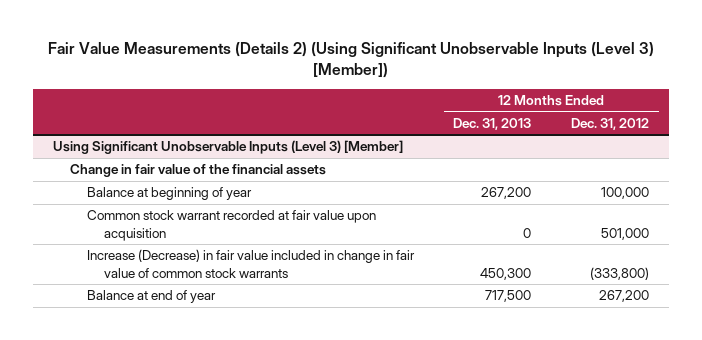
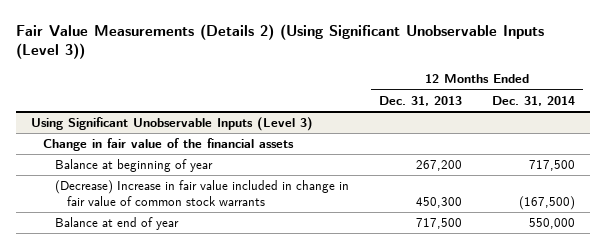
[47,42,654,79] Fair Value Measurements (Details 2) (Using Significant Unobservable Inputs (Level 3) [Member]) -> [15,23,544,60] Fair Value Measurements (Details 2) (Using Significant Unobservable Inputs (Level 3))
[571,117,650,130] Dec. 31, 2012 -> none
none -> [492,95,576,106] Dec. 31, 2014
[52,140,403,155] Using Significant Unobservable Inputs (Level 3) [Member] -> [30,117,313,132] Using Significant Unobservable Inputs (Level 3)
[86,210,376,241] Common stock warrant recorded at fair value upon acquisition -> none
[86,249,415,278] Increase (Decrease) in fair value included in change in fair value of common stock warrants -> [54,180,349,206] (Decrease) Increase in fair value included in change in fair value of common stock warrants

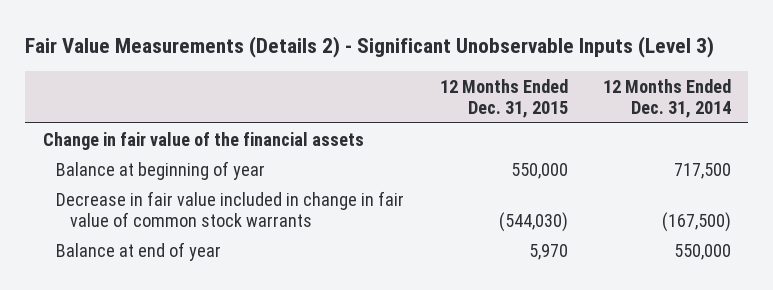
[15,23,544,60] Fair Value Measurements (Details 2) (Using Significant Unobservable Inputs (Level 3)) -> [24,36,714,59] Fair Value Measurements (Details 2) - Significant Unobservable Inputs (Level 3)
[378,95,462,106] Dec. 31, 2013 -> none
none -> [439,78,568,119] 12 Months Ended Dec. 31, 2015
[30,117,313,132] Using Significant Unobservable Inputs (Level 3) -> none
[54,180,349,206] (Decrease) Increase in fair value included in change in fair value of common stock warrants -> [56,190,405,227] Decrease in fair value included in change in fair value of common stock warrants

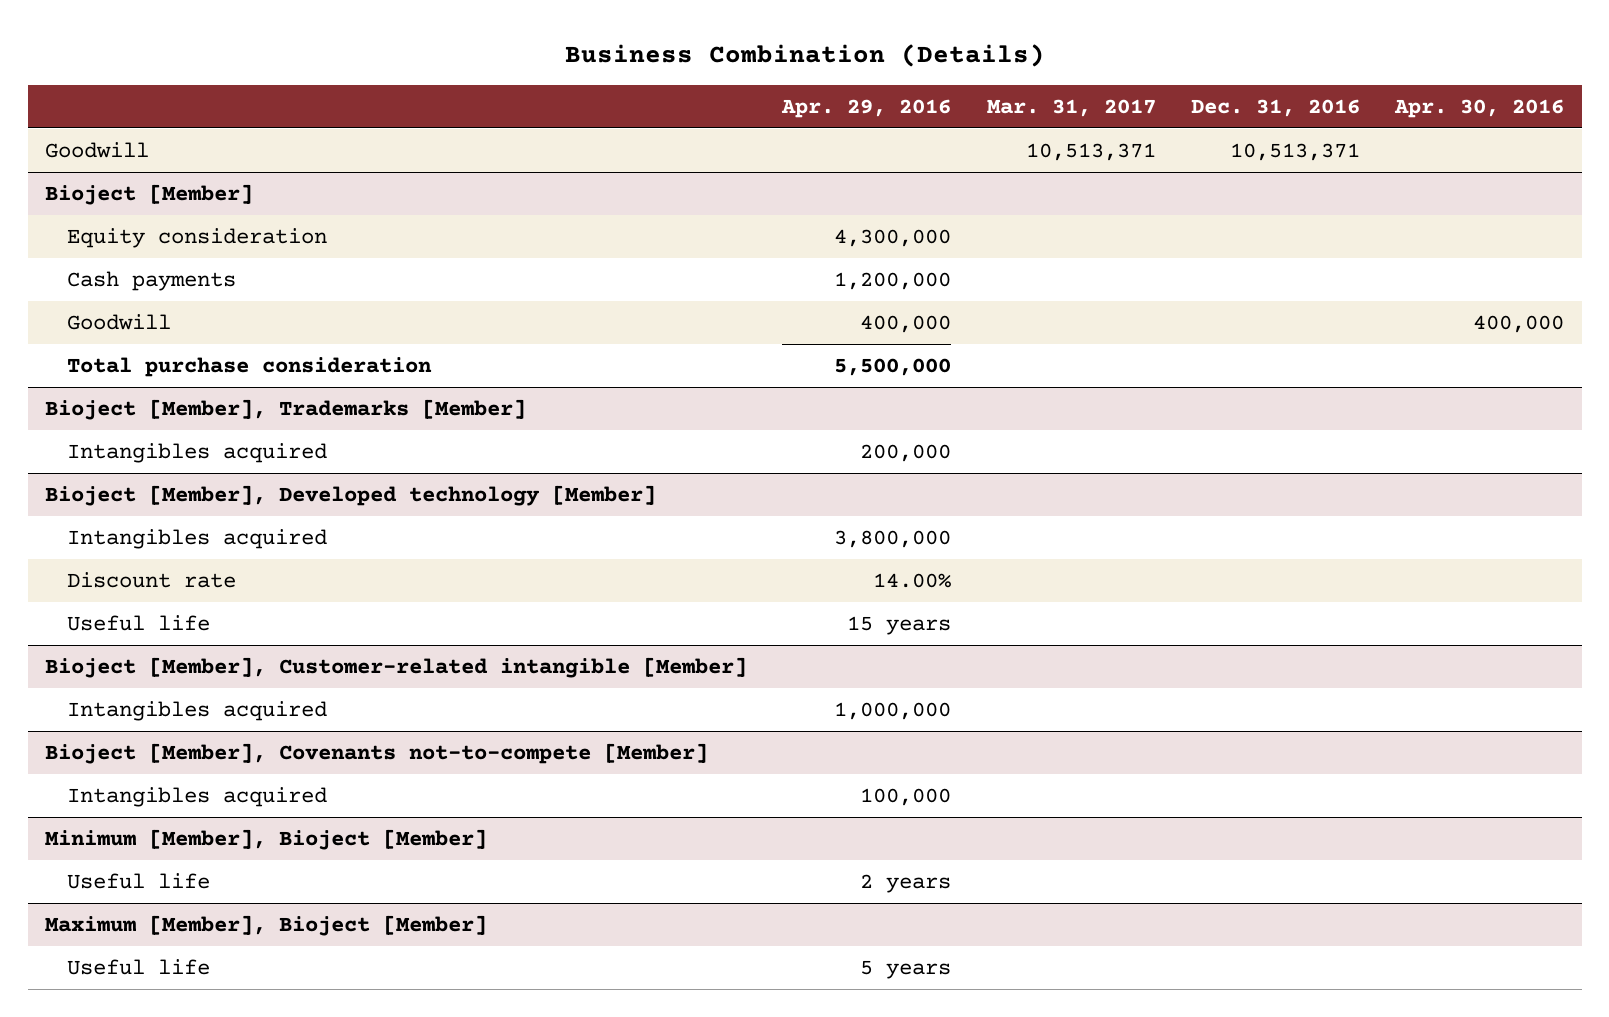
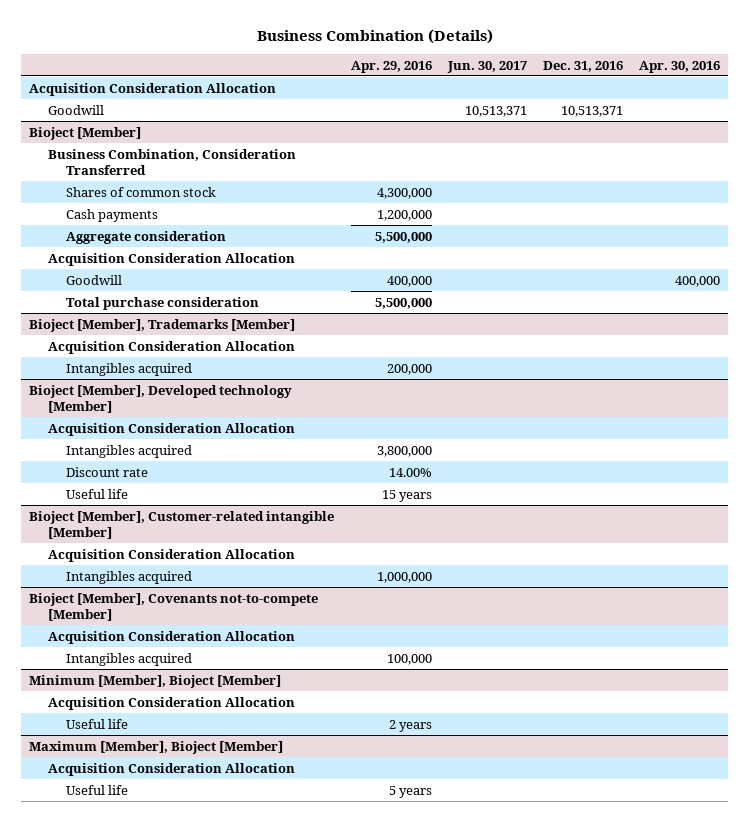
[986,98,1156,117] Mar. 31, 2017 -> none
none -> [446,60,527,73] Jun. 30, 2017
none -> [29,82,277,96] Acquisition Consideration Allocation
none -> [47,148,296,176] Business Combination, Consideration Transferred
[66,227,327,248] Equity consideration -> [66,186,217,197] Shares of common stock
none -> [66,230,227,244] Aggregate consideration
none -> [47,252,295,266] Acquisition Consideration Allocation
none -> [47,340,295,354] Acquisition Consideration Allocation
none -> [47,422,295,436] Acquisition Consideration Allocation
none -> [47,548,295,562] Acquisition Consideration Allocation
none -> [47,630,295,644] Acquisition Consideration Allocation
none -> [47,696,295,710] Acquisition Consideration Allocation
none -> [47,762,295,776] Acquisition Consideration Allocation

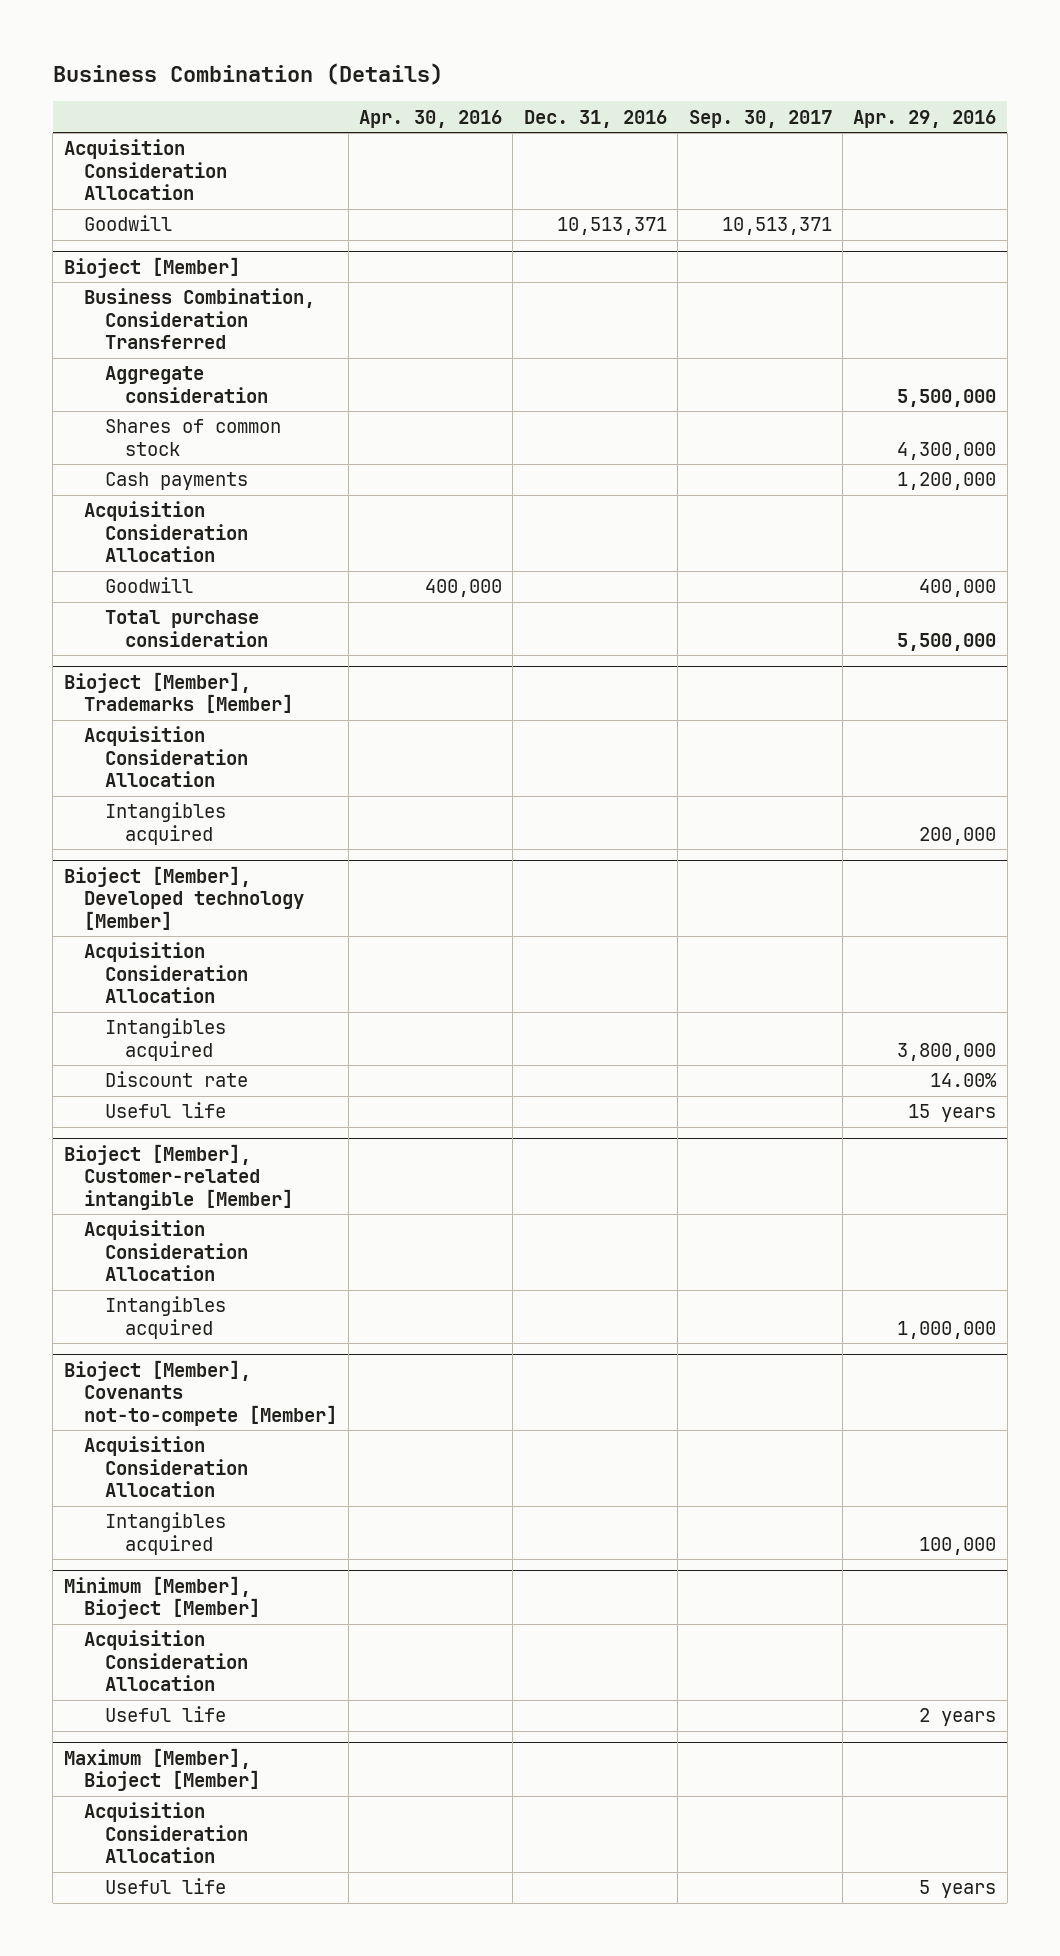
[446,60,527,73] Jun. 30, 2017 -> none
none -> [688,109,832,128] Sep. 30, 2017
[66,230,227,244] Aggregate consideration -> [104,366,269,403] Aggregate consideration

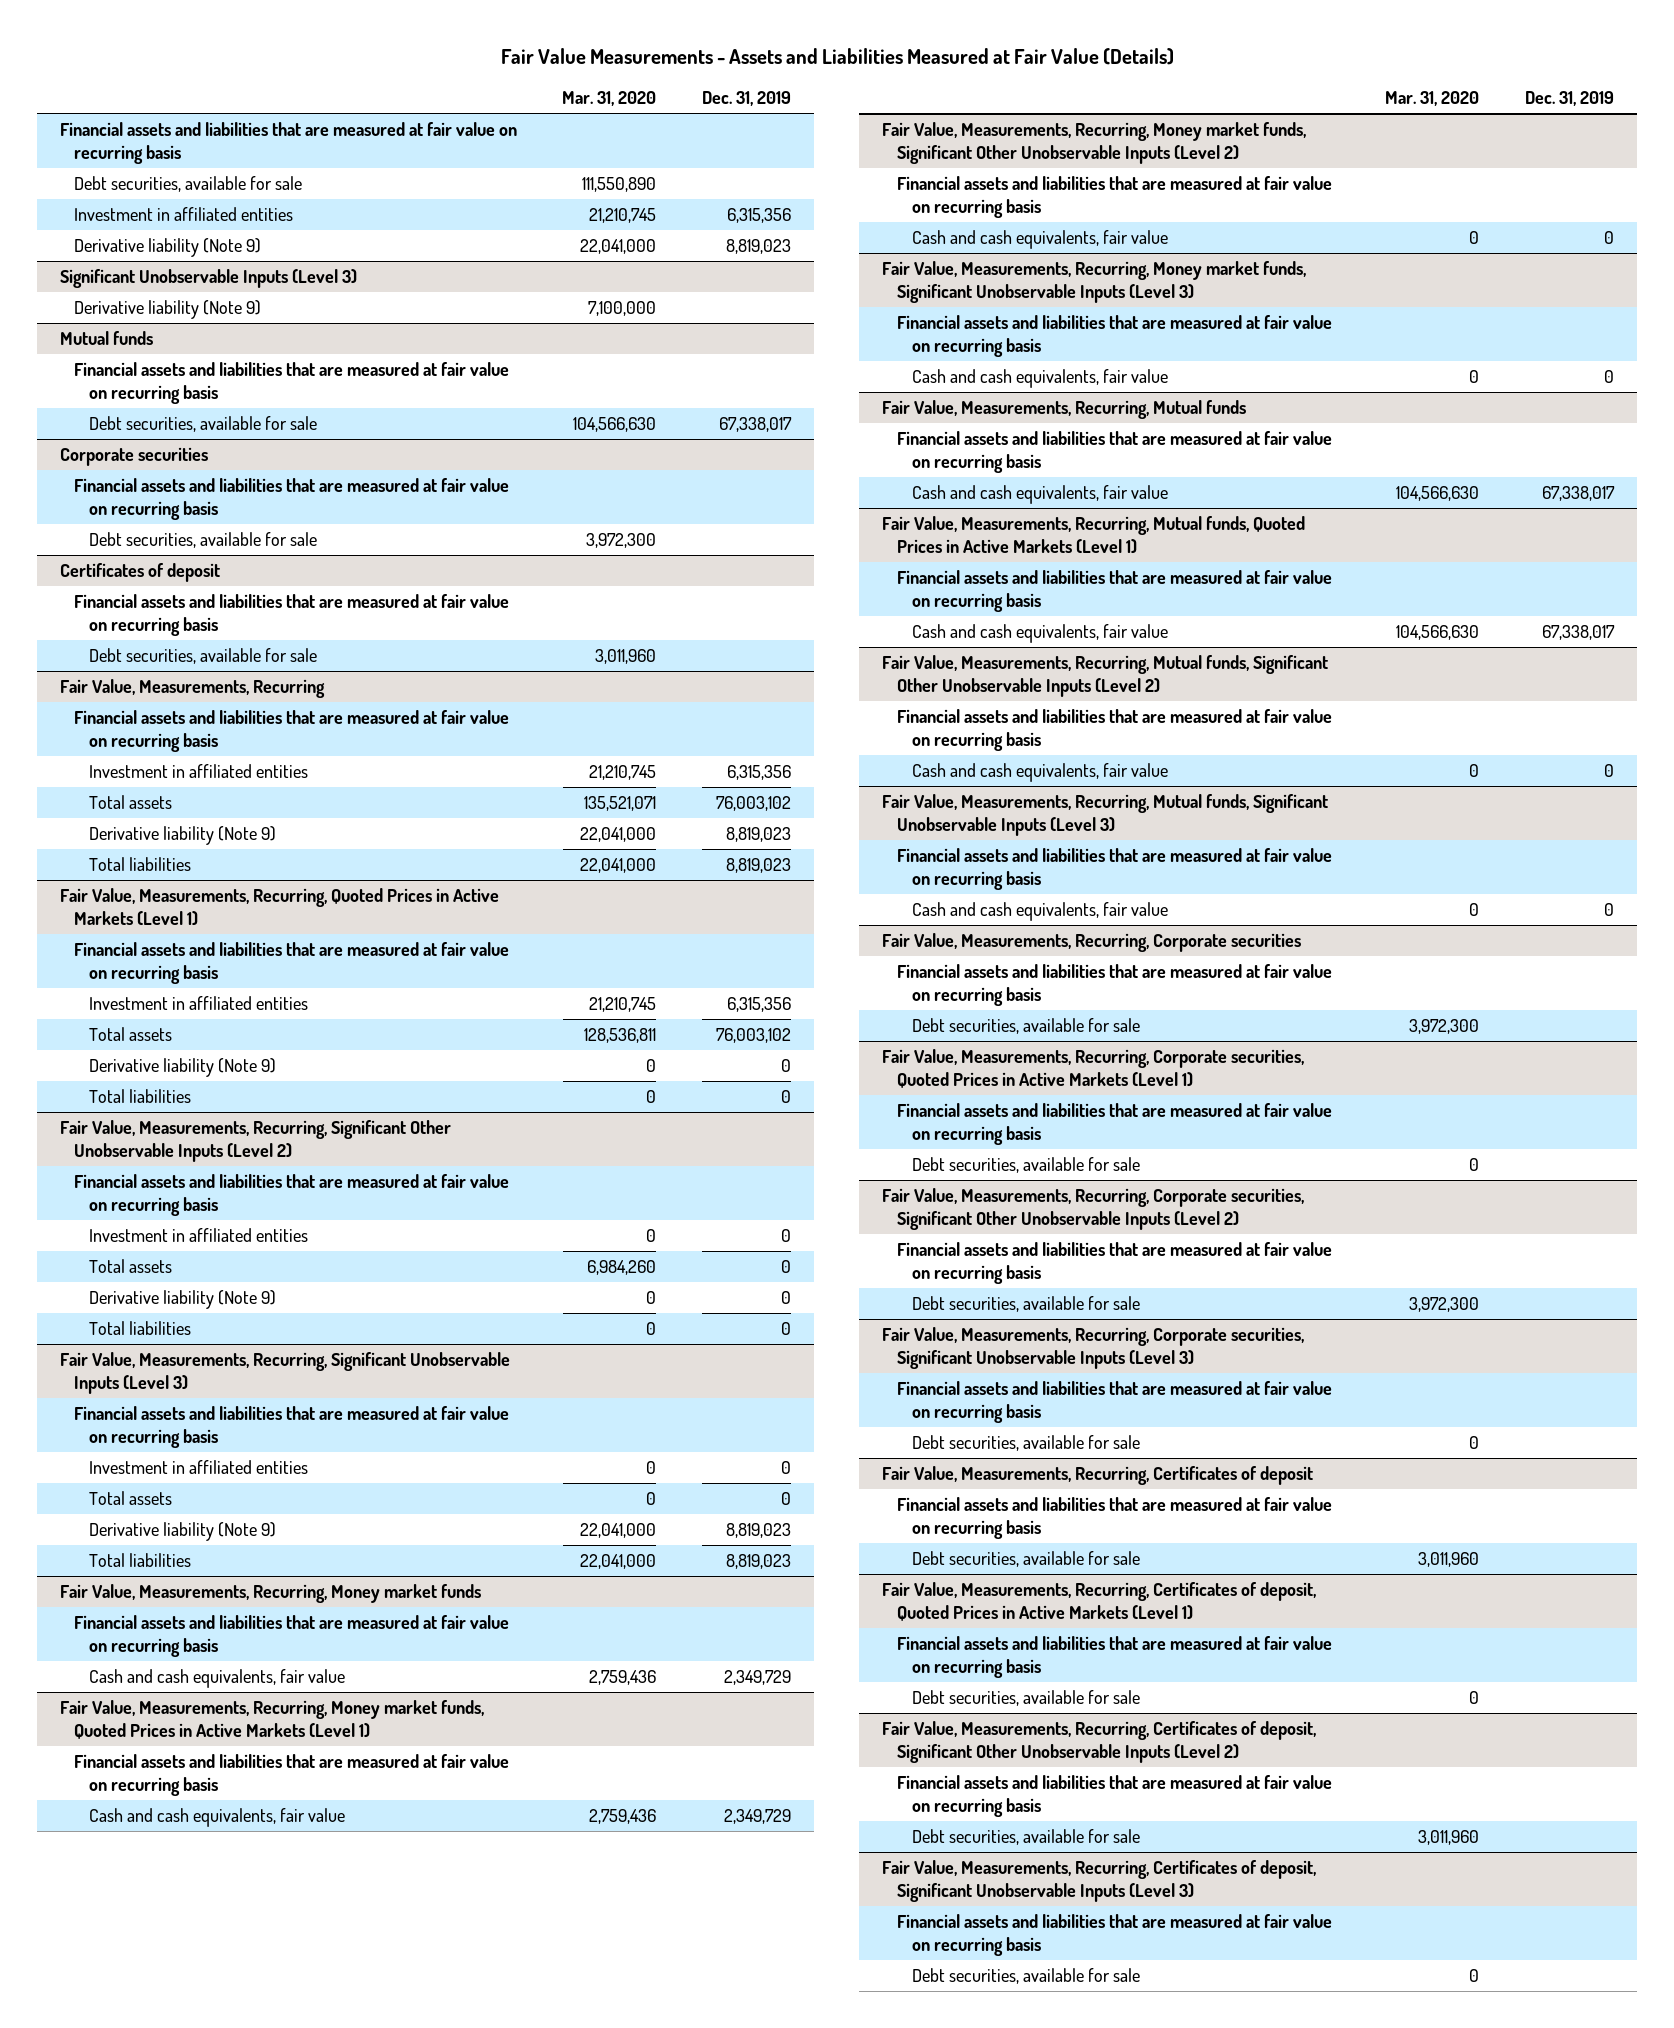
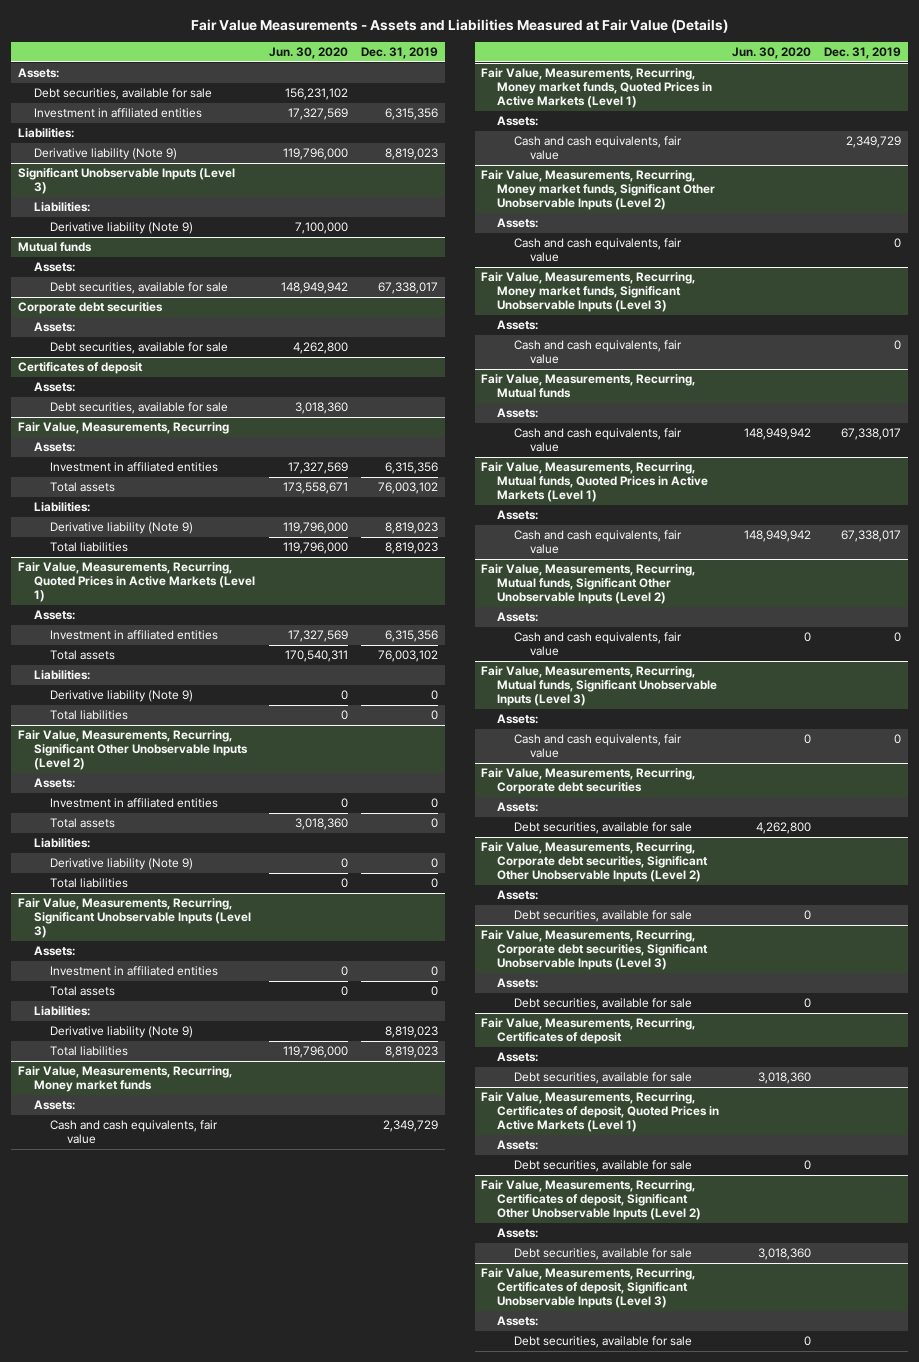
[562,91,657,107] Mar. 31, 2020 -> none
none -> [269,47,349,60] Jun. 30, 2020
[59,122,517,164] Financial assets and liabilities that are measured at fair value on recurring basis -> [17,68,59,79] Assets:
none -> [17,128,74,139] Liabilities:
none -> [34,202,91,213] Liabilities:
[74,362,510,404] Financial assets and liabilities that are measured at fair value on recurring basis -> [34,262,76,273] Assets:
[59,447,208,467] Corporate securities -> [17,302,163,315] Corporate debt securities
[74,478,510,520] Financial assets and liabilities that are measured at fair value on recurring basis -> [34,322,76,333] Assets:
[74,594,510,636] Financial assets and liabilities that are measured at fair value on recurring basis -> [34,382,76,393] Assets:
[74,710,510,752] Financial assets and liabilities that are measured at fair value on recurring basis -> [34,442,76,453] Assets:
none -> [34,502,91,513] Liabilities:
[74,942,510,984] Financial assets and liabilities that are measured at fair value on recurring basis -> [34,610,76,621] Assets:
none -> [34,670,91,681] Liabilities:
[74,1174,510,1216] Financial assets and liabilities that are measured at fair value on recurring basis -> [34,778,76,789] Assets:
none -> [34,838,91,849] Liabilities:
[74,1406,510,1448] Financial assets and liabilities that are measured at fair value on recurring basis -> [34,946,76,957] Assets:
none -> [34,1006,91,1017] Liabilities:
[74,1615,510,1657] Financial assets and liabilities that are measured at fair value on recurring basis -> [34,1100,76,1111] Assets:
[74,1754,510,1796] Financial assets and liabilities that are measured at fair value on recurring basis -> [497,116,539,127] Assets:
[897,176,1333,218] Financial assets and liabilities that are measured at fair value on recurring basis -> [497,218,539,229] Assets:
[897,315,1333,357] Financial assets and liabilities that are measured at fair value on recurring basis -> [497,320,539,331] Assets:
[897,431,1333,473] Financial assets and liabilities that are measured at fair value on recurring basis -> [497,408,539,419] Assets:
[897,570,1333,612] Financial assets and liabilities that are measured at fair value on recurring basis -> [497,510,539,521] Assets:
[897,709,1333,751] Financial assets and liabilities that are measured at fair value on recurring basis -> [497,612,539,623] Assets:
[897,848,1333,890] Financial assets and liabilities that are measured at fair value on recurring basis -> [497,714,539,725] Assets:
[911,1018,1140,1035] Debt securities, available for sale -> none
[882,1049,1305,1088] Fair Value, Measurements, Recurring, Corporate securities, Quoted Prices in Active Markets (Level 1) -> none
[897,1103,1333,1145] Financial assets and liabilities that are measured at fair value on recurring basis -> none
[882,933,1302,953] Fair Value, Measurements, Recurring, Corporate securities -> [481,768,696,795] Fair Value, Measurements, Recurring, Corporate debt securities
[897,964,1333,1006] Financial assets and liabilities that are measured at fair value on recurring basis -> [497,802,539,813] Assets:
[882,1188,1305,1230] Fair Value, Measurements, Recurring, Corporate securities, Significant Other Unobservable Inputs (Level 2) -> [481,842,709,883] Fair Value, Measurements, Recurring, Corporate debt securities, Significant Other Unobservable Inputs (Level 2)
[897,1242,1333,1284] Financial assets and liabilities that are measured at fair value on recurring basis -> [497,890,539,901] Assets:
[882,1327,1305,1369] Fair Value, Measurements, Recurring, Corporate securities, Significant Unobservable Inputs (Level 3) -> [481,930,709,971] Fair Value, Measurements, Recurring, Corporate debt securities, Significant Unobservable Inputs (Level 3)
[897,1381,1333,1423] Financial assets and liabilities that are measured at fair value on recurring basis -> [497,978,539,989] Assets:
[897,1497,1333,1539] Financial assets and liabilities that are measured at fair value on recurring basis -> [497,1052,539,1063] Assets:
[897,1636,1333,1678] Financial assets and liabilities that are measured at fair value on recurring basis -> [497,1140,539,1151] Assets:
[897,1775,1333,1817] Financial assets and liabilities that are measured at fair value on recurring basis -> [497,1228,539,1239] Assets:
[897,1914,1333,1956] Financial assets and liabilities that are measured at fair value on recurring basis -> [497,1316,539,1327] Assets:

